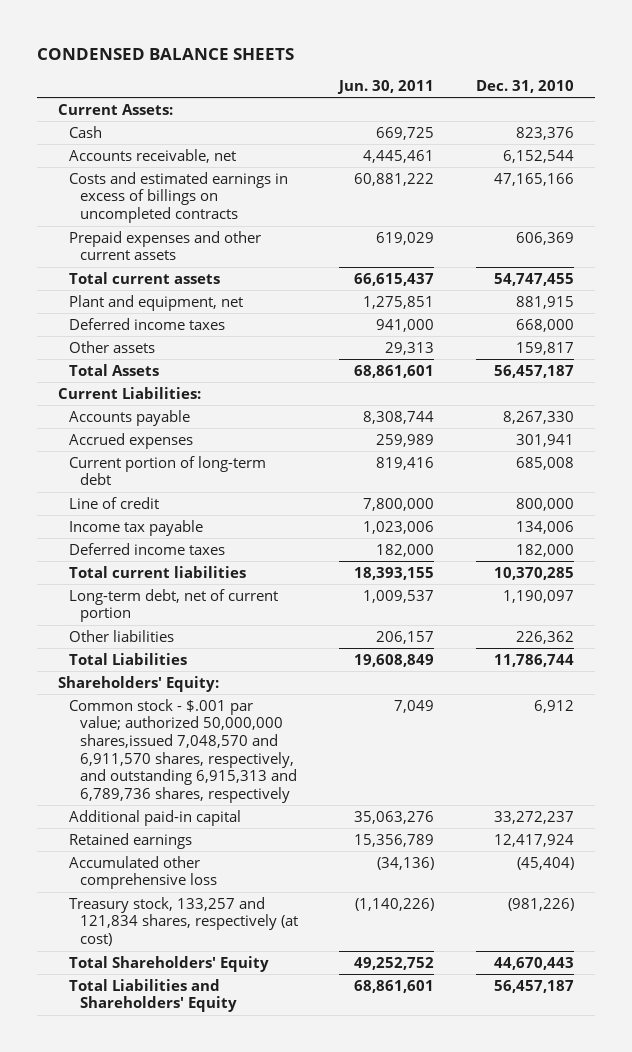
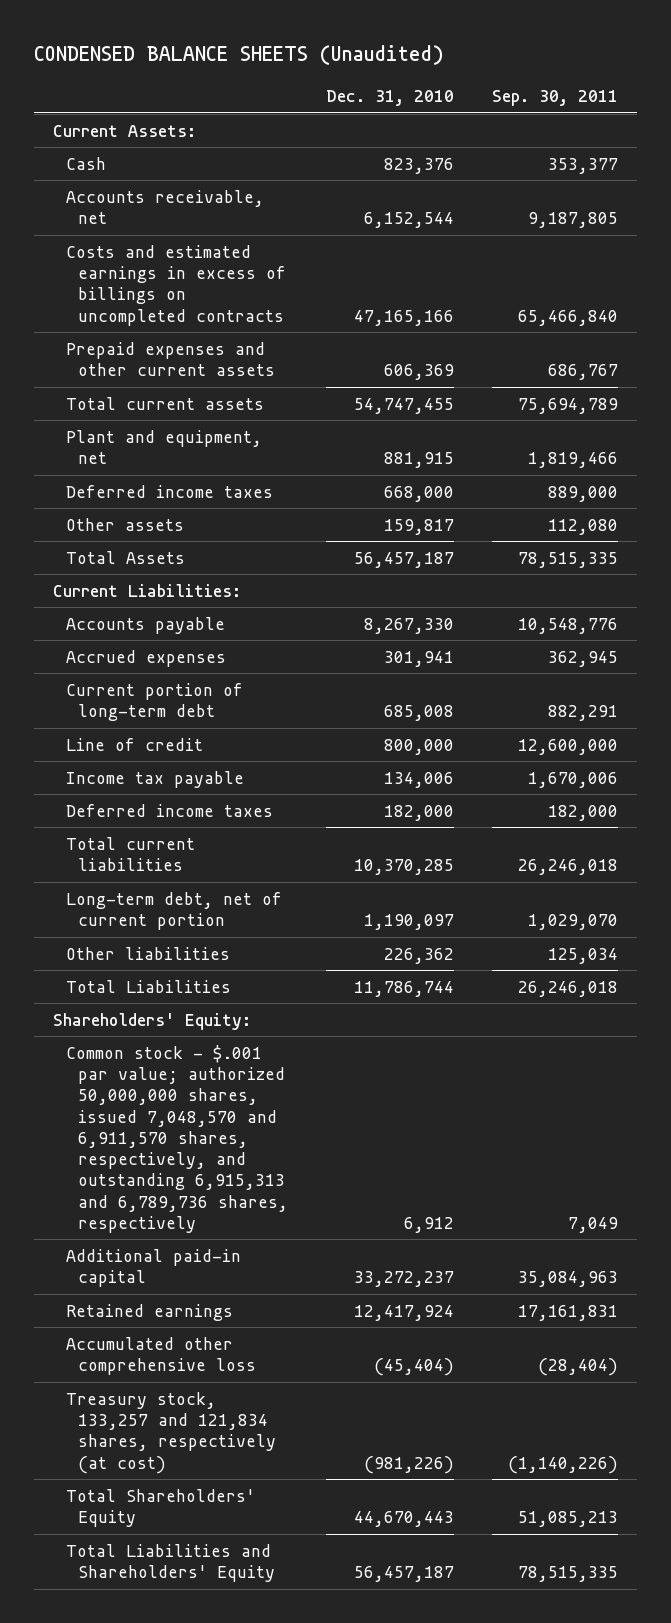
[37,47,295,60] CONDENSED BALANCE SHEETS -> [33,45,444,66] CONDENSED BALANCE SHEETS (Unaudited)
[337,79,435,94] Jun. 30, 2011 -> none
none -> [492,89,619,106] Sep. 30, 2011
[68,698,297,803] Common stock - $.001 par value; authorized 50,000,000 shares,issued 7,048,570 and 6,911,570 shares, respectively, and outstanding 6,915,313 and 6,789,736 shares, respectively -> [65,1044,289,1233] Common stock - $.001 par value; authorized 50,000,000 shares, issued 7,048,570 and 6,911,570 shares, respectively, and outstanding 6,915,313 and 6,789,736 shares, respectively

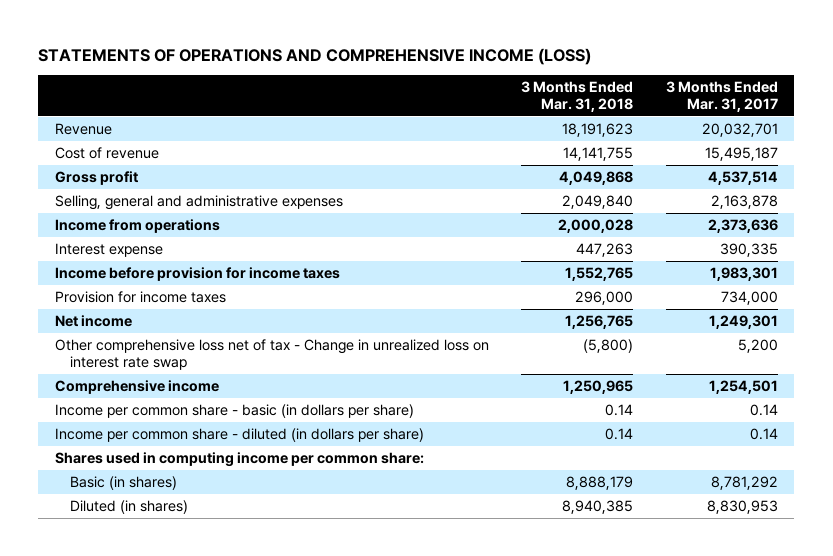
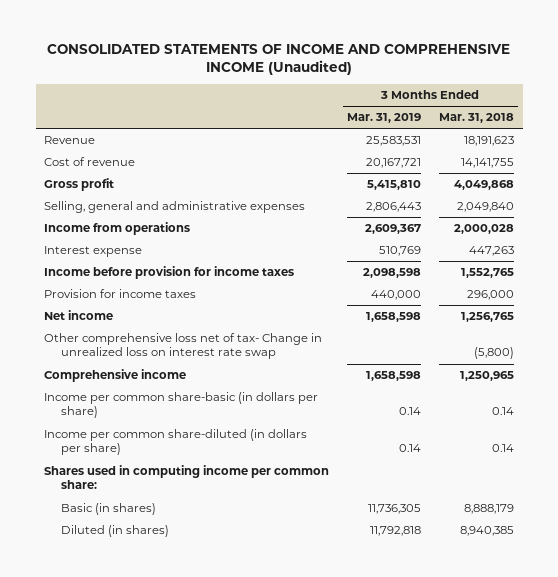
[38,47,592,65] STATEMENTS OF OPERATIONS AND COMPREHENSIVE INCOME (LOSS) -> [47,43,511,75] CONSOLIDATED STATEMENTS OF INCOME AND COMPREHENSIVE INCOME (Unaudited)
[666,81,779,112] 3 Months Ended Mar. 31, 2017 -> none
none -> [347,113,422,124] Mar. 31, 2019
[54,339,489,370] Other comprehensive loss net of tax - Change in unrealized loss on interest rate swap -> [44,333,323,360] Other comprehensive loss net of tax- Change in unrealized loss on interest rate swap
[54,404,414,419] Income per common share - basic (in dollars per share) -> [44,392,319,419] Income per common share-basic (in dollars per share)
[54,428,424,443] Income per common share - diluted (in dollars per share) -> [44,429,308,456] Income per common share-diluted (in dollars per share)

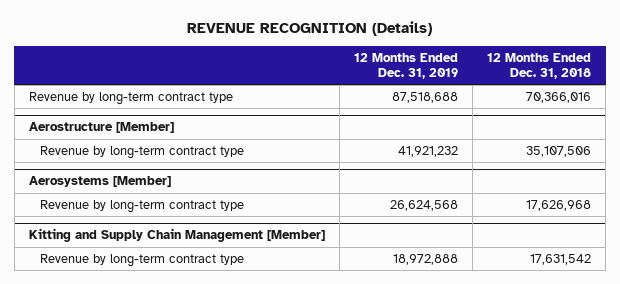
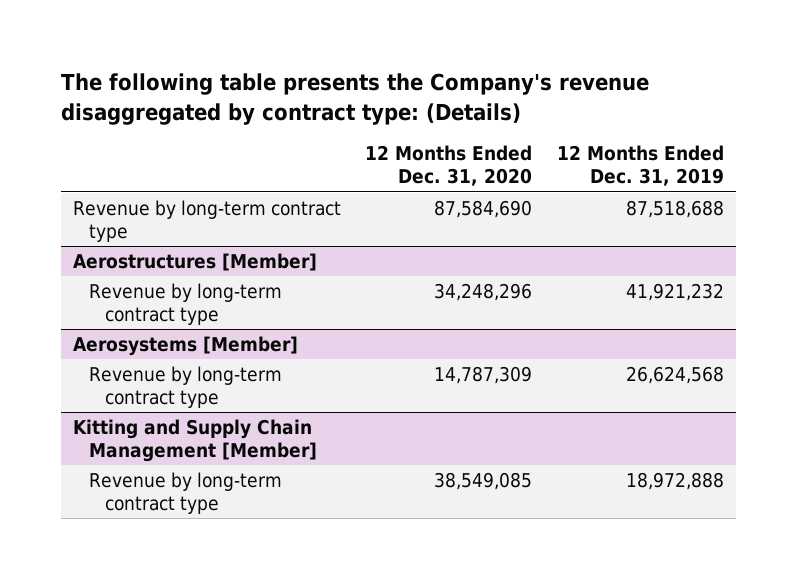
[186,21,432,37] REVENUE RECOGNITION (Details) -> [61,73,650,125] The following table presents the Company's revenue disaggregated by contract type: (Details)
[487,52,592,80] 12 Months Ended Dec. 31, 2018 -> none
none -> [365,145,533,187] 12 Months Ended Dec. 31, 2020
[28,122,174,134] Aerostructure [Member] -> [73,252,318,271] Aerostructures [Member]

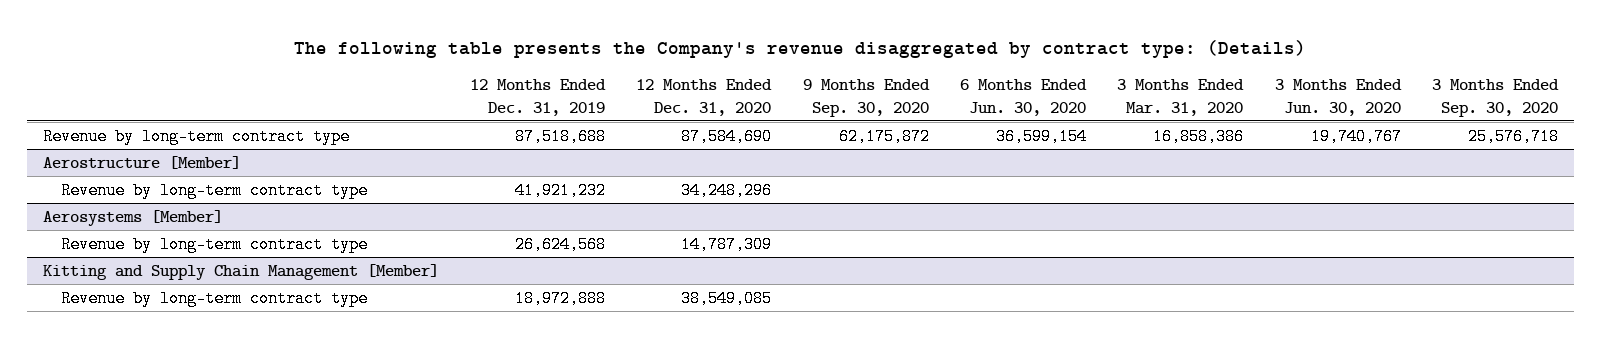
none -> [802,79,930,117] 9 Months Ended Sep. 30, 2020
none -> [960,79,1088,116] 6 Months Ended Jun. 30, 2020
none -> [1117,79,1245,116] 3 Months Ended Mar. 31, 2020
none -> [1274,79,1402,116] 3 Months Ended Jun. 30, 2020
none -> [1432,79,1560,117] 3 Months Ended Sep. 30, 2020
[73,252,318,271] Aerostructures [Member] -> [42,155,241,169] Aerostructure [Member]

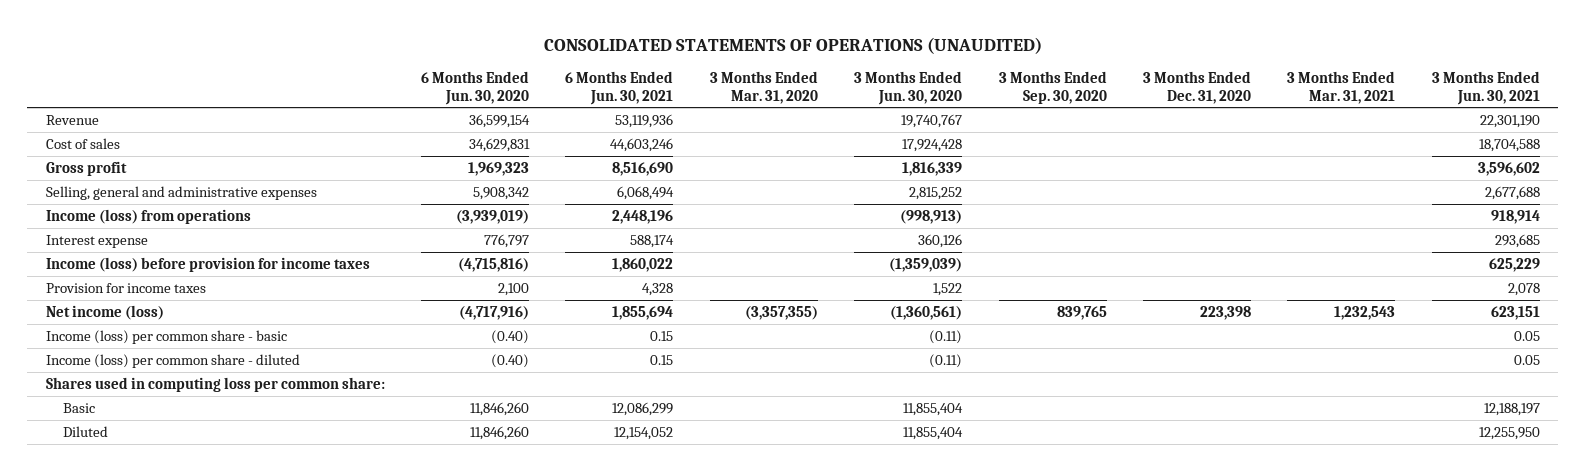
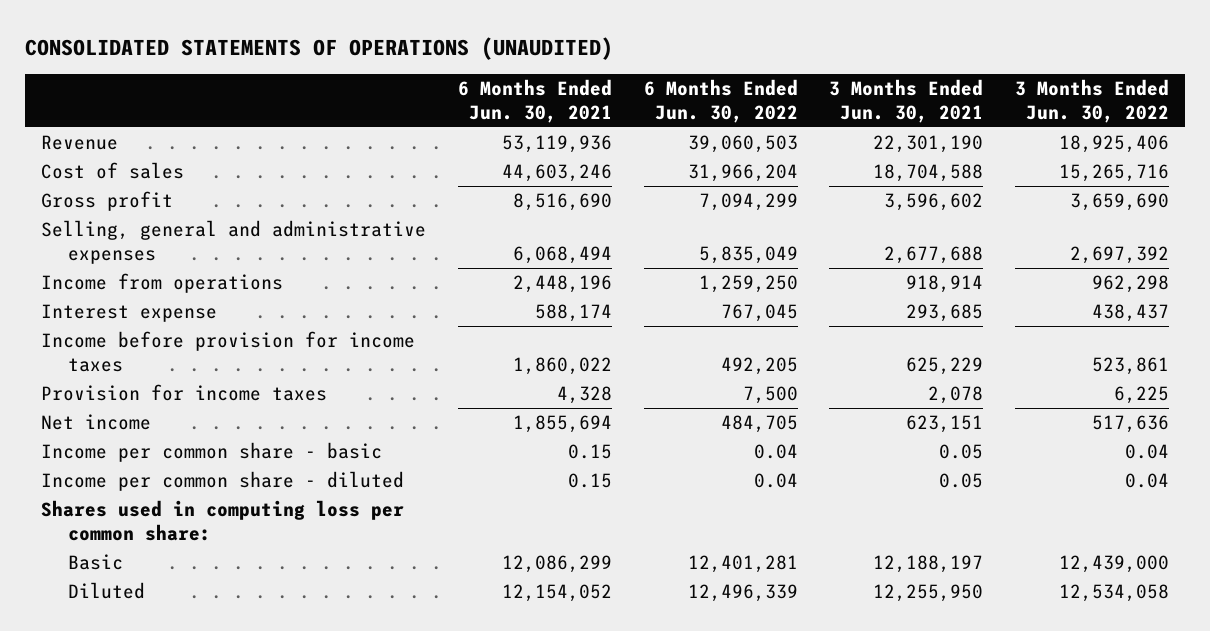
[421,71,530,105] 6 Months Ended Jun. 30, 2020 -> none
[709,71,818,104] 3 Months Ended Mar. 31, 2020 -> none
[854,71,963,105] 3 Months Ended Jun. 30, 2020 -> none
[998,71,1107,104] 3 Months Ended Sep. 30, 2020 -> none
[1142,71,1251,104] 3 Months Ended Dec. 31, 2020 -> none
[1287,71,1396,104] 3 Months Ended Mar. 31, 2021 -> none
none -> [643,78,798,123] 6 Months Ended Jun. 30, 2022
none -> [1014,78,1169,123] 3 Months Ended Jun. 30, 2022
[45,209,251,225] Income (loss) from operations -> [41,273,284,294] Income from operations
[45,257,370,273] Income (loss) before provision for income taxes -> [41,331,416,372] Income before provision for income taxes
[45,305,164,321] Net income (loss) -> [41,414,152,431] Net income
[45,330,287,345] Income (loss) per common share - basic -> [41,442,383,463] Income per common share - basic
[45,354,300,369] Income (loss) per common share - diluted -> [41,471,405,492] Income per common share - diluted

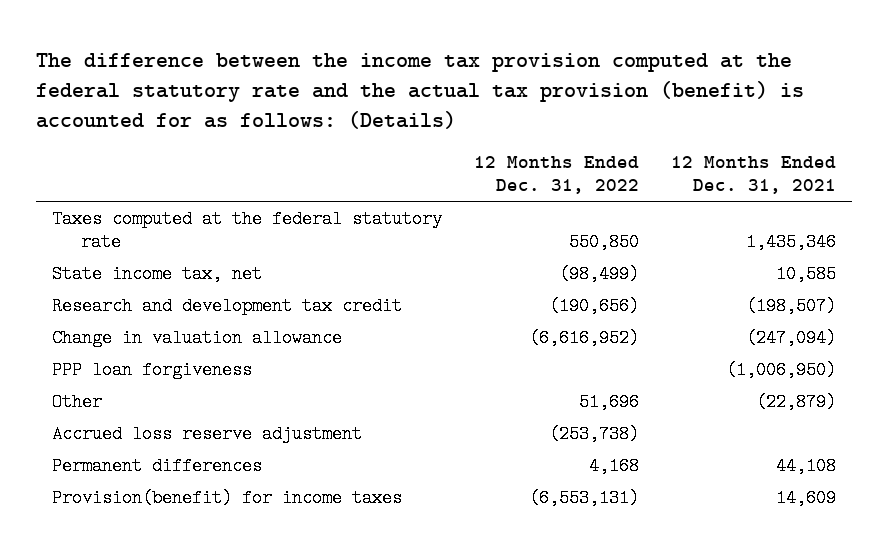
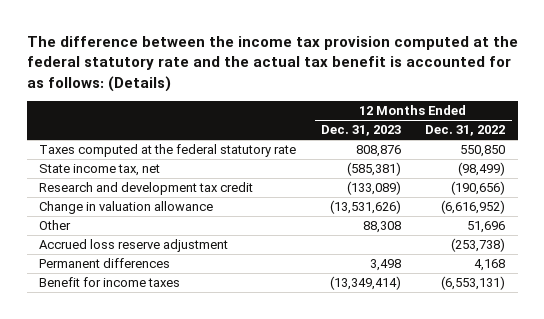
[36,52,805,129] The difference between the income tax provision computed at the federal statutory rate and the actual tax provision (benefit) is accounted for as follows: (Details) -> [26,35,518,92] The difference between the income tax provision computed at the federal statutory rate and the actual tax benefit is accounted for as follows: (Details)
[671,156,837,195] 12 Months Ended Dec. 31, 2021 -> none
none -> [320,125,401,137] Dec. 31, 2023
[52,361,253,380] PPP loan forgiveness -> none
[52,489,403,508] Provision(benefit) for income taxes -> [39,277,181,288] Benefit for income taxes

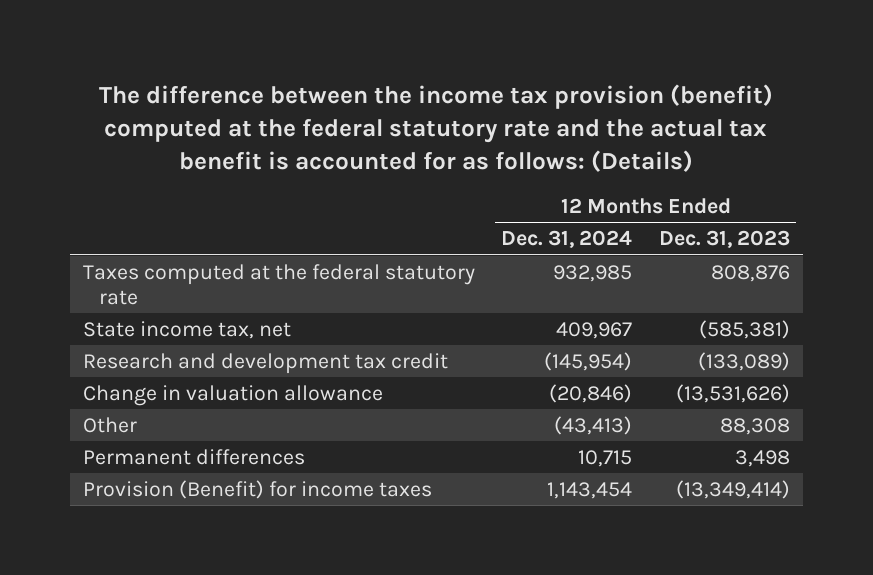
[26,35,518,92] The difference between the income tax provision computed at the federal statutory rate and the actual tax benefit is accounted for as follows: (Details) -> [99,84,774,173] The difference between the income tax provision (benefit) computed at the federal statutory rate and the actual tax benefit is accounted for as follows: (Details)
[425,125,506,137] Dec. 31, 2022 -> none
none -> [501,230,633,249] Dec. 31, 2024
[39,239,229,253] Accrued loss reserve adjustment -> none
[39,277,181,288] Benefit for income taxes -> [83,479,433,499] Provision (Benefit) for income taxes

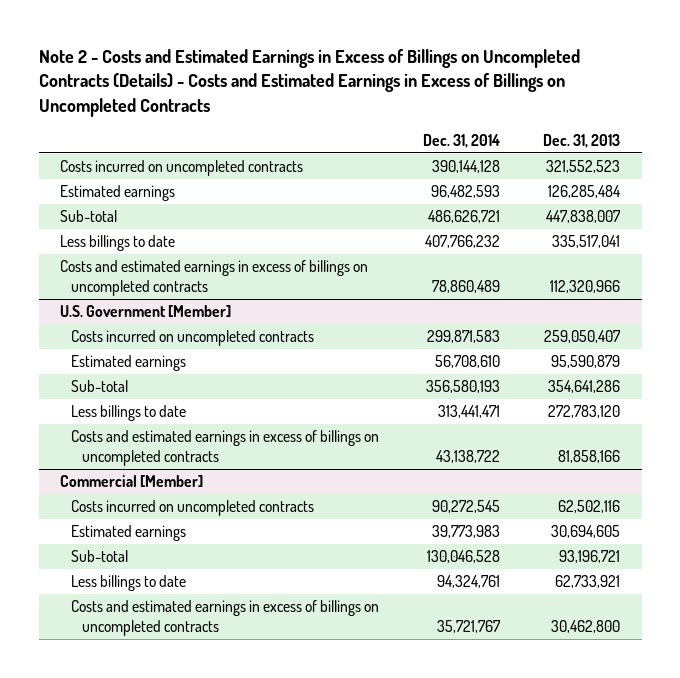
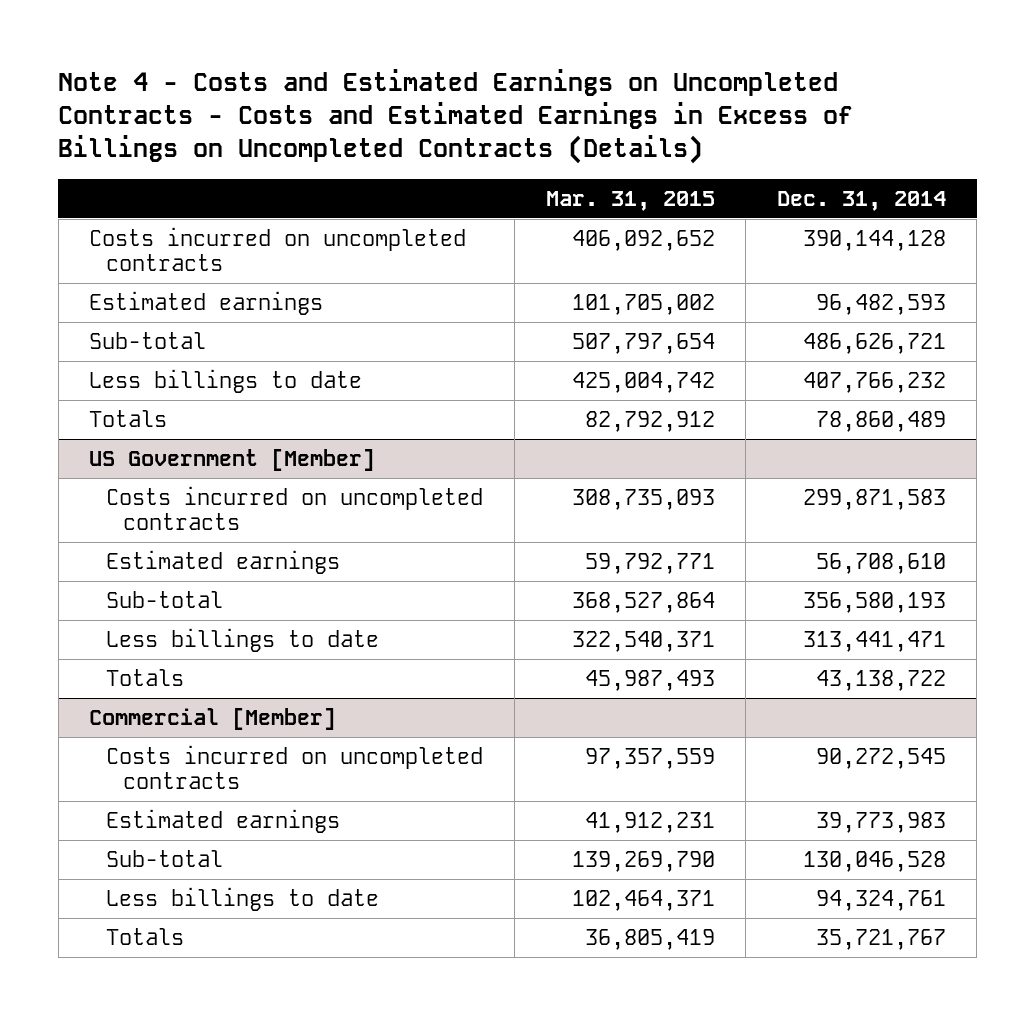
[38,48,580,117] Note 2 - Costs and Estimated Earnings in Excess of Billings on Uncompleted Contracts (Details) - Costs and Estimated Earnings in Excess of Billings on Uncompleted Contracts -> [58,69,854,165] Note 4 - Costs and Estimated Earnings on Uncompleted Contracts - Costs and Estimated Earnings in Excess of Billings on Uncompleted Contracts (Details)
[542,133,620,148] Dec. 31, 2013 -> none
none -> [545,190,715,211] Mar. 31, 2015
[60,260,369,296] Costs and estimated earnings in excess of billings on uncompleted contracts -> [89,409,168,427] Totals
[60,305,232,318] U.S. Government [Member] -> [89,448,376,471] US Government [Member]
[71,430,380,466] Costs and estimated earnings in excess of billings on uncompleted contracts -> [106,668,185,686] Totals
[71,600,380,636] Costs and estimated earnings in excess of billings on uncompleted contracts -> [106,927,185,945] Totals

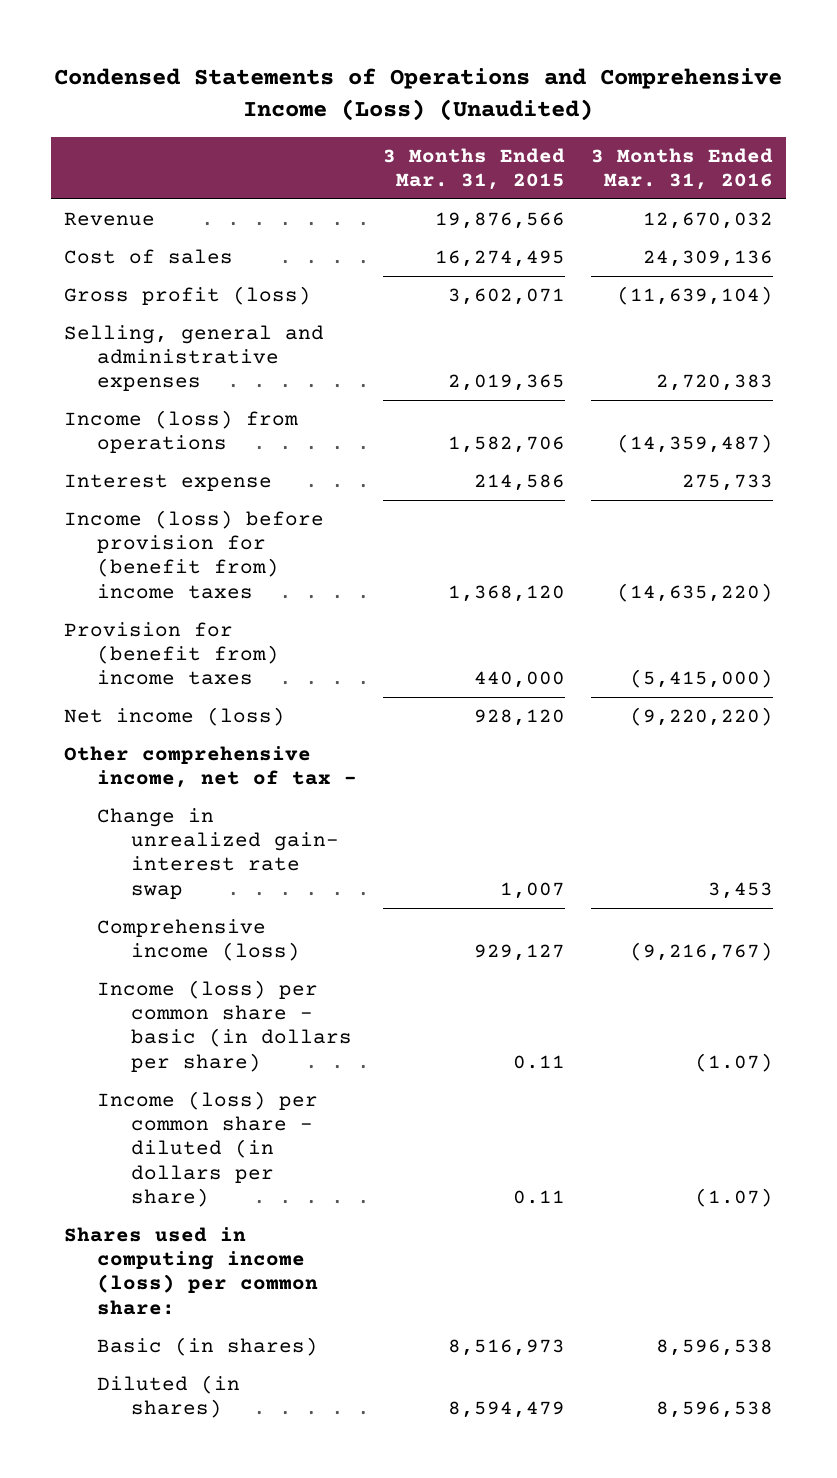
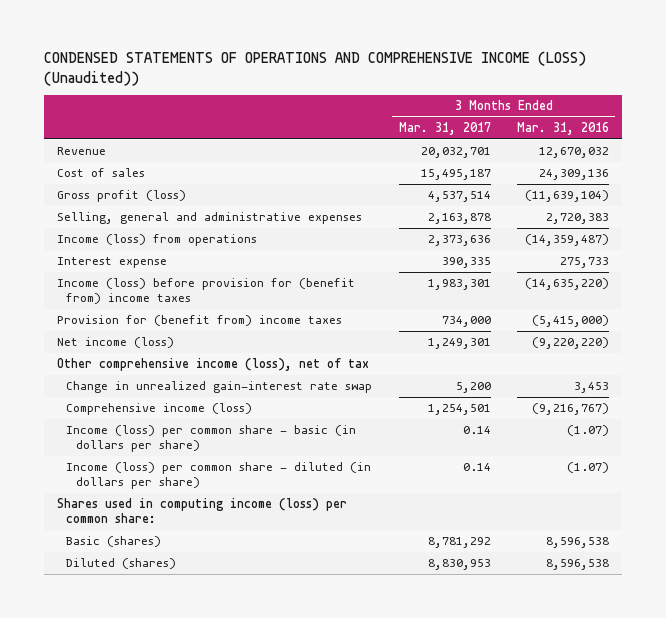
[54,67,783,121] Condensed Statements of Operations and Comprehensive Income (Loss) (Unaudited) -> [43,51,586,86] CONDENSED STATEMENTS OF OPERATIONS AND COMPREHENSIVE INCOME (LOSS) (Unaudited))
[383,147,566,190] 3 Months Ended Mar. 31, 2015 -> none
none -> [398,122,491,136] Mar. 31, 2017
[64,746,358,789] Other comprehensive income, net of tax - -> [56,358,369,372] Other comprehensive income (loss), net of tax
[97,808,339,899] Change in unrealized gain- interest rate swap -> [66,381,373,394] Change in unrealized gain-interest rate swap
[97,1337,319,1357] Basic (in shares) -> [66,536,162,548] Basic (shares)
[97,1375,241,1419] Diluted (in shares) -> [66,558,177,570] Diluted (shares)

